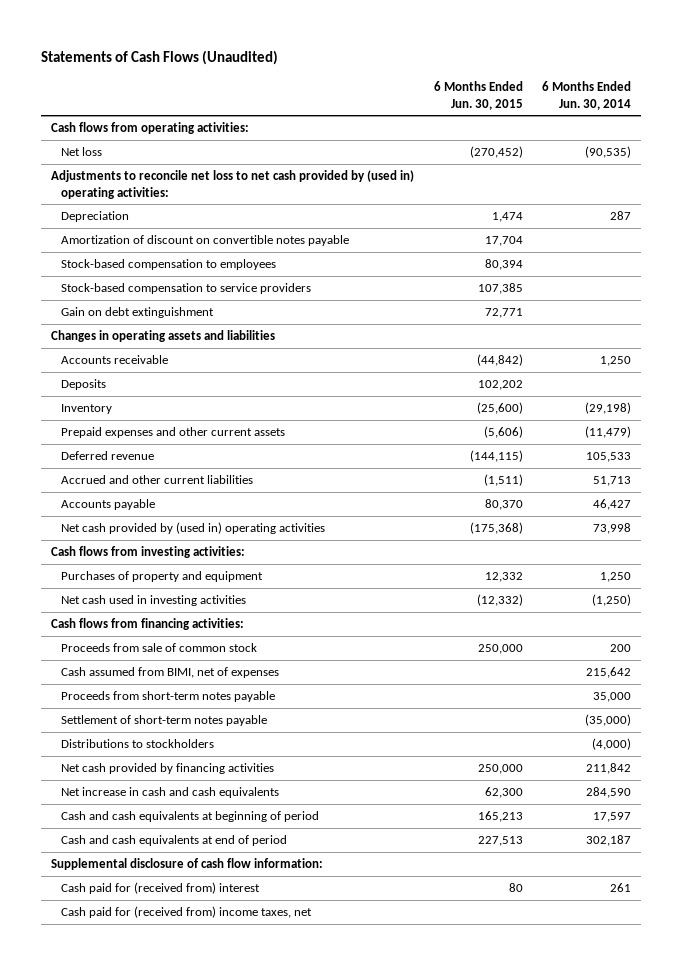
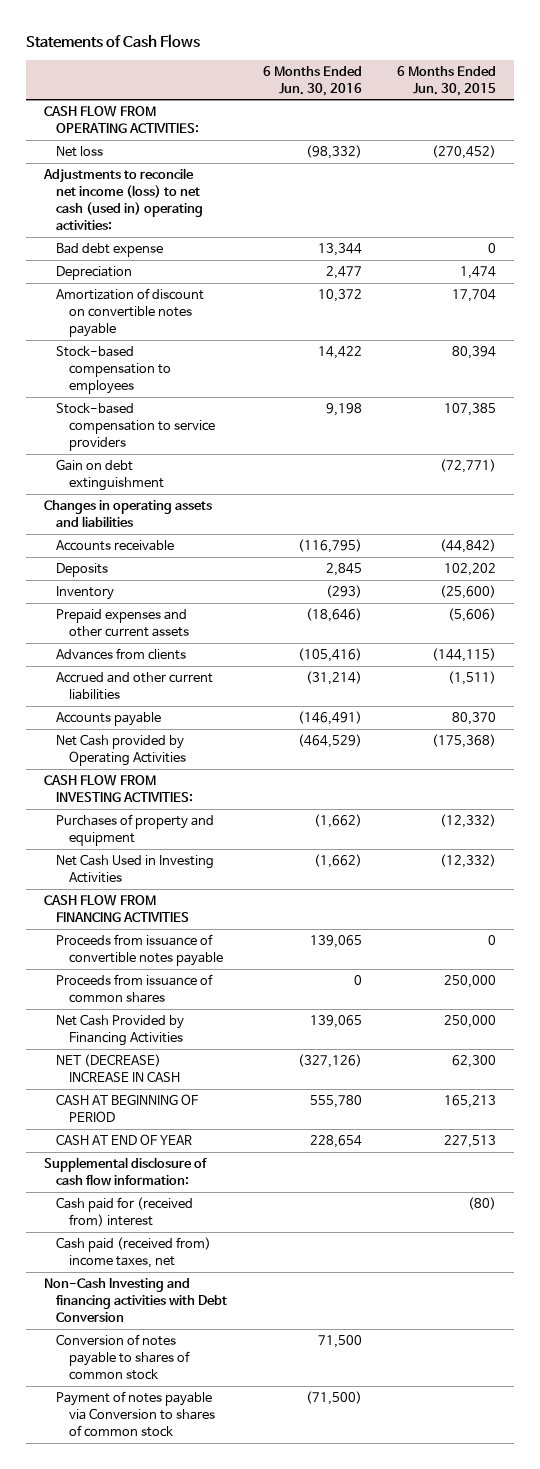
[41,49,279,65] Statements of Cash Flows (Unaudited) -> [26,33,201,48] Statements of Cash Flows
[542,80,632,110] 6 Months Ended Jun. 30, 2014 -> none
none -> [262,65,362,96] 6 Months Ended Jun. 30, 2016
[50,122,249,135] Cash flows from operating activities: -> [44,106,200,134] CASH FLOW FROM OPERATING ACTIVITIES:
[50,170,414,199] Adjustments to reconcile net loss to net cash provided by (used in) operating activities: -> [43,168,204,230] Adjustments to reconcile net income (loss) to net cash (used in) operating activities:
none -> [56,243,164,258] Bad debt expense
[484,308,523,319] 72,771 -> [440,459,497,474] (72,771)
[60,451,154,461] Deferred revenue -> [56,648,187,661] Advances from clients
[60,667,279,679] Cash assumed from BIMI, net of expenses -> none
[60,691,275,703] Proceeds from short-term notes payable -> none
[60,715,267,727] Settlement of short-term notes payable -> none
[60,739,214,749] Distributions to stockholders -> none
[60,522,325,535] Net cash provided by (used in) operating activities -> [56,734,186,767] Net Cash provided by Operating Activities
[50,546,245,559] Cash flows from investing activities: -> [44,775,194,803] CASH FLOW FROM INVESTING ACTIVITIES:
[484,572,523,583] 12,332 -> [440,814,497,829] (12,332)
[60,595,246,607] Net cash used in investing activities -> [56,854,215,884] Net Cash Used in Investing Activities
[50,618,244,631] Cash flows from financing activities: -> [44,895,190,923] CASH FLOW FROM FINANCING ACTIVITIES
none -> [56,934,223,967] Proceeds from issuance of convertible notes payable
[60,643,257,653] Proceeds from sale of common stock -> [56,974,214,1004] Proceeds from issuance of common shares
[60,763,274,775] Net cash provided by financing activities -> [56,1014,185,1047] Net Cash Provided by Financing Activities
[60,787,279,799] Net increase in cash and cash equivalents -> [56,1054,180,1083] NET (DECREASE) INCREASE IN CASH
[60,811,319,823] Cash and cash equivalents at beginning of period -> [56,1094,199,1123] CASH AT BEGINNING OF PERIOD
[60,835,287,847] Cash and cash equivalents at end of period -> [56,1134,193,1146] CASH AT END OF YEAR
[508,883,523,893] 80 -> [468,1197,497,1211] (80)
[60,906,312,919] Cash paid for (received from) income taxes, net -> [56,1237,212,1269] Cash paid (received from) income taxes, net
none -> [44,1278,228,1322] Non-Cash Investing and financing activities with Debt Conversion
none -> [56,1334,190,1380] Conversion of notes payable to shares of common stock
none -> [56,1391,215,1437] Payment of notes payable via Conversion to shares of common stock

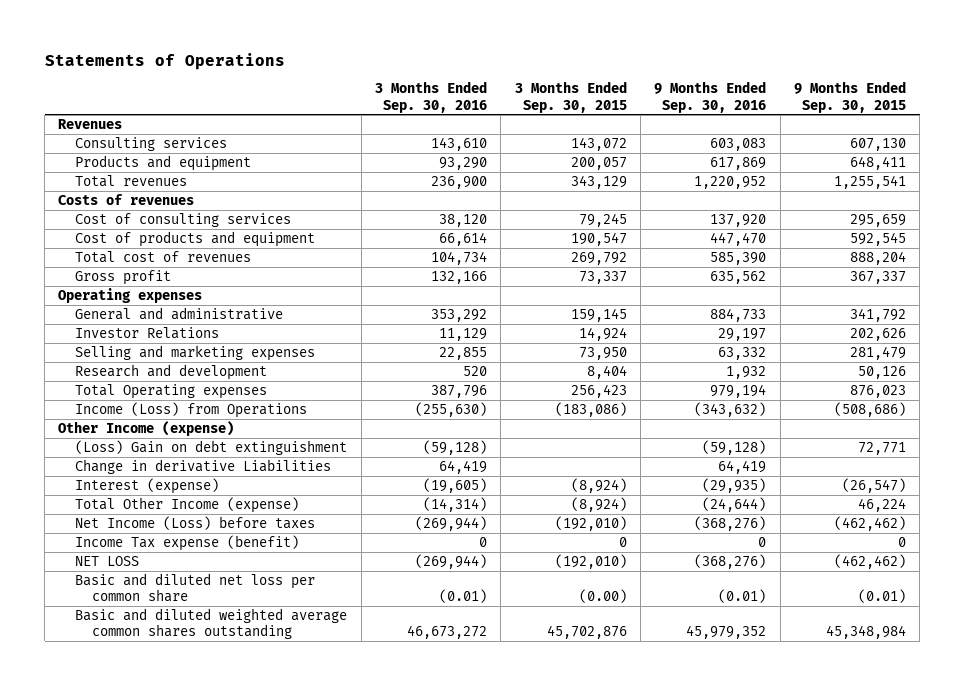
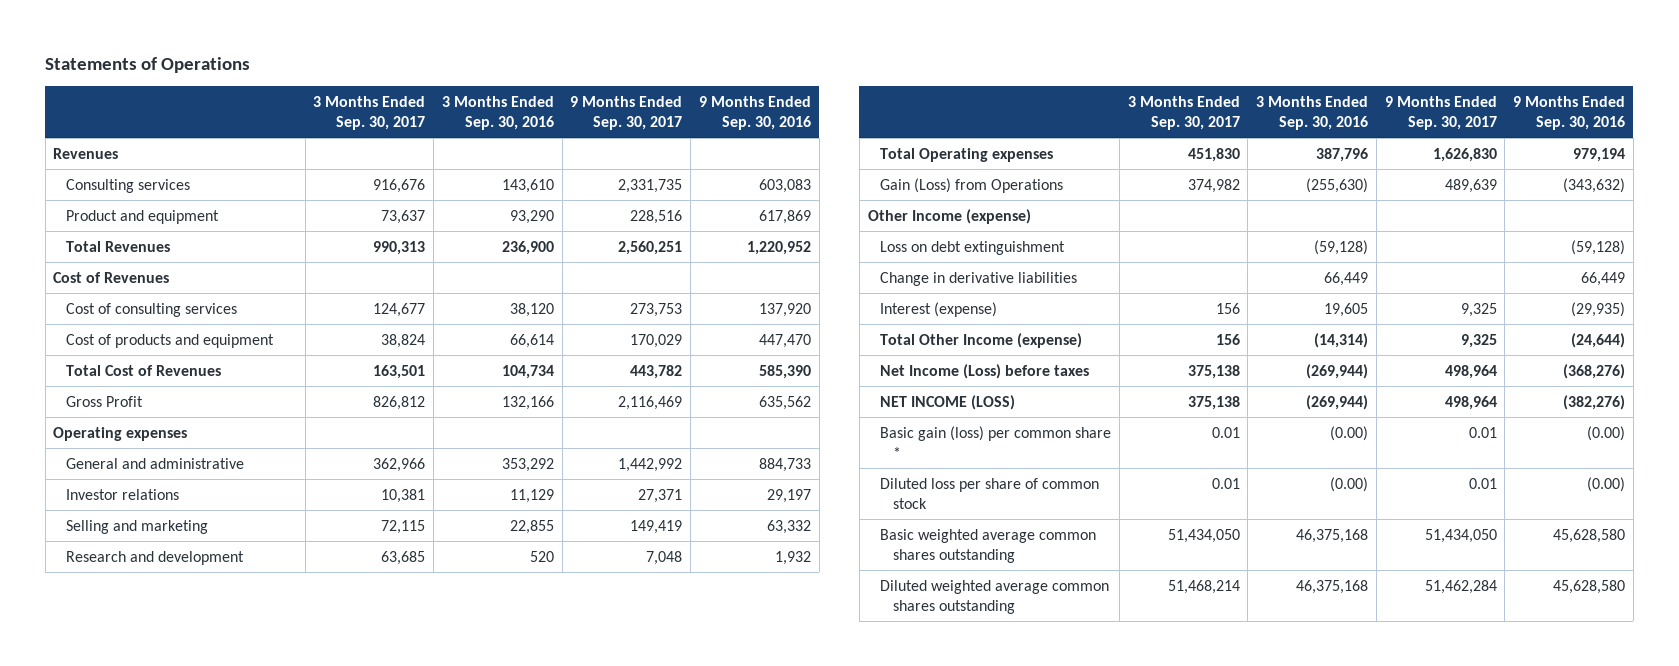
[514,81,627,113] 3 Months Ended Sep. 30, 2015 -> none
[793,81,906,113] 9 Months Ended Sep. 30, 2015 -> none
none -> [313,96,426,130] 3 Months Ended Sep. 30, 2017
none -> [570,96,683,130] 9 Months Ended Sep. 30, 2017
[75,155,252,172] Products and equipment -> [65,209,219,224] Product and equipment
[75,175,188,188] Total revenues -> [65,240,170,252] Total Revenues
[58,194,195,206] Costs of revenues -> [53,271,170,283] Cost of Revenues
[75,251,252,264] Total cost of revenues -> [65,364,221,376] Total Cost of Revenues
[75,270,172,286] Gross profit -> [65,395,143,407] Gross Profit
[75,327,220,340] Investor Relations -> [65,488,179,500] Investor relations
[75,345,316,362] Selling and marketing expenses -> [65,519,208,534] Selling and marketing
[75,402,308,419] Income (Loss) from Operations -> [880,177,1064,193] Gain (Loss) from Operations
[75,440,348,456] (Loss) Gain on debt extinguishment -> [880,240,1066,255] Loss on debt extinguishment
[75,459,332,475] Change in derivative Liabilities -> [880,271,1078,286] Change in derivative liabilities
[438,460,487,475] 64,419 -> [1324,271,1369,286] 66,449
[718,460,767,475] 64,419 -> [1581,271,1626,286] 66,449
[422,478,487,494] (19,605) -> [1324,302,1369,317] 19,605
[75,535,300,552] Income Tax expense (benefit) -> none
[75,556,140,567] NET LOSS -> [880,394,1016,410] NET INCOME (LOSS)
[694,554,767,570] (368,276) -> [1563,394,1626,410] (382,276)
[75,573,316,603] Basic and diluted net loss per common share -> [880,425,1112,458] Basic gain (loss) per common share *
[438,589,487,604] (0.01) -> [1330,425,1369,441] (0.00)
[718,589,767,604] (0.01) -> [1587,425,1626,441] (0.00)
none -> [880,477,1100,509] Diluted loss per share of common stock
[75,608,348,640] Basic and diluted weighted average common shares outstanding -> [880,528,1097,563] Basic weighted average common shares outstanding
[406,625,487,640] 46,673,272 -> [1296,528,1369,543] 46,375,168
[686,625,767,640] 45,979,352 -> [1553,528,1626,543] 45,628,580
none -> [880,579,1110,614] Diluted weighted average common shares outstanding

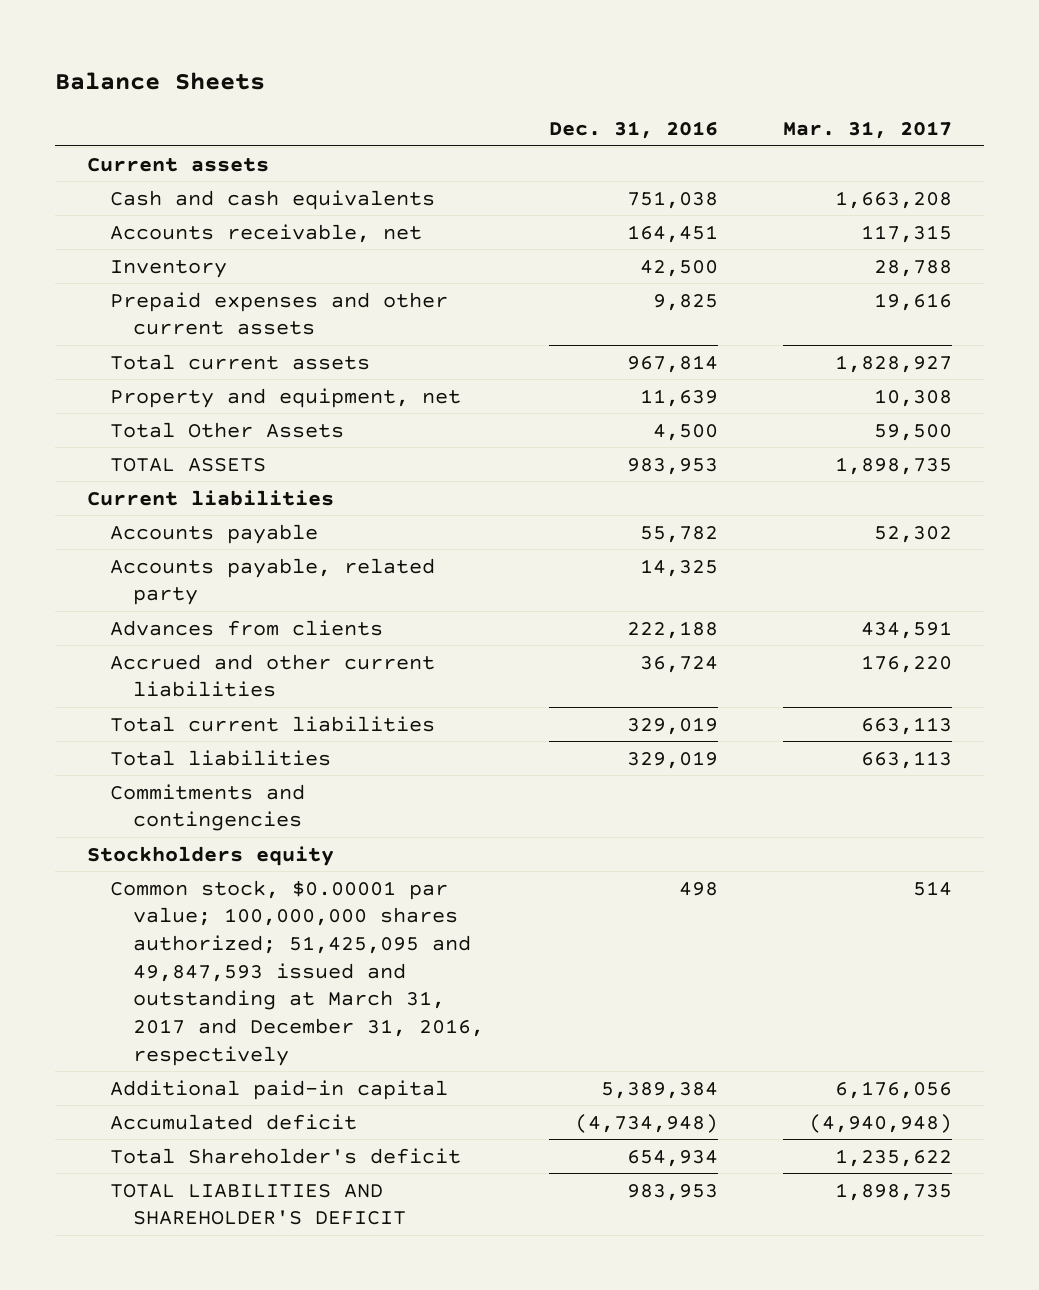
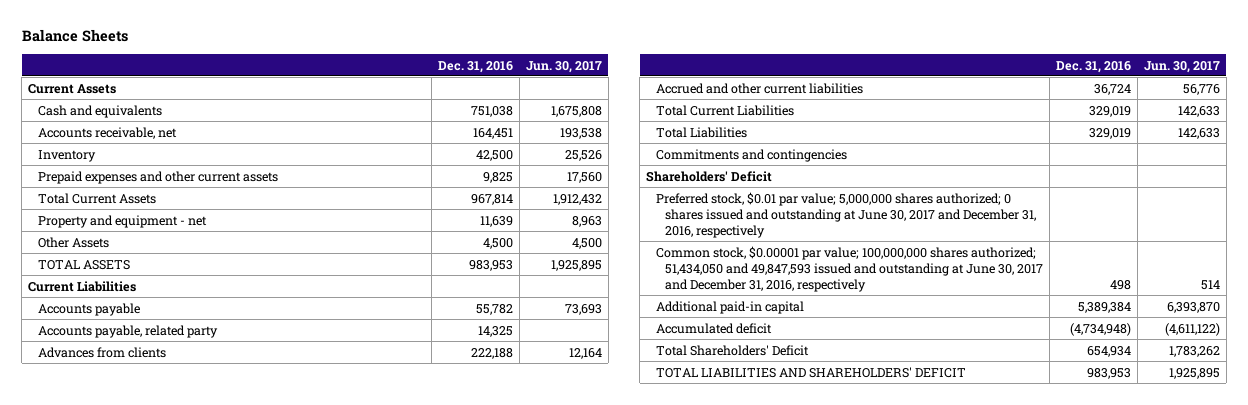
[782,121,952,140] Mar. 31, 2017 -> none
none -> [525,60,602,73] Jun. 30, 2017
[87,157,270,172] Current assets -> [28,83,117,94] Current Assets
[110,189,436,210] Cash and cash equivalents -> [37,104,162,118] Cash and equivalents
[110,353,371,370] Total current assets -> [37,192,156,204] Total Current Assets
[110,387,462,408] Property and equipment, net -> [37,214,207,228] Property and equipment - net
[110,421,345,438] Total Other Assets -> [37,236,109,248] Other Assets
[87,489,335,506] Current liabilities -> [28,280,137,292] Current Liabilities
[110,715,436,732] Total current liabilities -> [655,104,794,116] Total Current Liabilities
[110,749,332,766] Total liabilities -> [655,126,747,138] Total Liabilities
[87,845,335,866] Stockholders equity -> [646,170,773,182] Shareholders' Deficit
none -> [655,191,1037,238] Preferred stock, $0.01 par value; 5,000,000 shares authorized; 0 shares issued and outstanding at June 30, 2017 and December 31, 2016, respectively
[110,879,485,1066] Common stock, $0.00001 par value; 100,000,000 shares authorized; 51,425,095 and 49,847,593 issued and outstanding at March 31, 2017 and December 31, 2016, respectively -> [655,245,1044,292] Common stock, $0.00001 par value; 100,000,000 shares authorized; 51,434,050 and 49,847,593 issued and outstanding at June 30, 2017 and December 31, 2016, respectively
[110,1147,462,1164] Total Shareholder's deficit -> [655,344,809,356] Total Shareholders' Deficit
[110,1183,407,1226] TOTAL LIABILITIES AND SHAREHOLDER'S DEFICIT -> [655,366,966,378] TOTAL LIABILITIES AND SHAREHOLDERS' DEFICIT

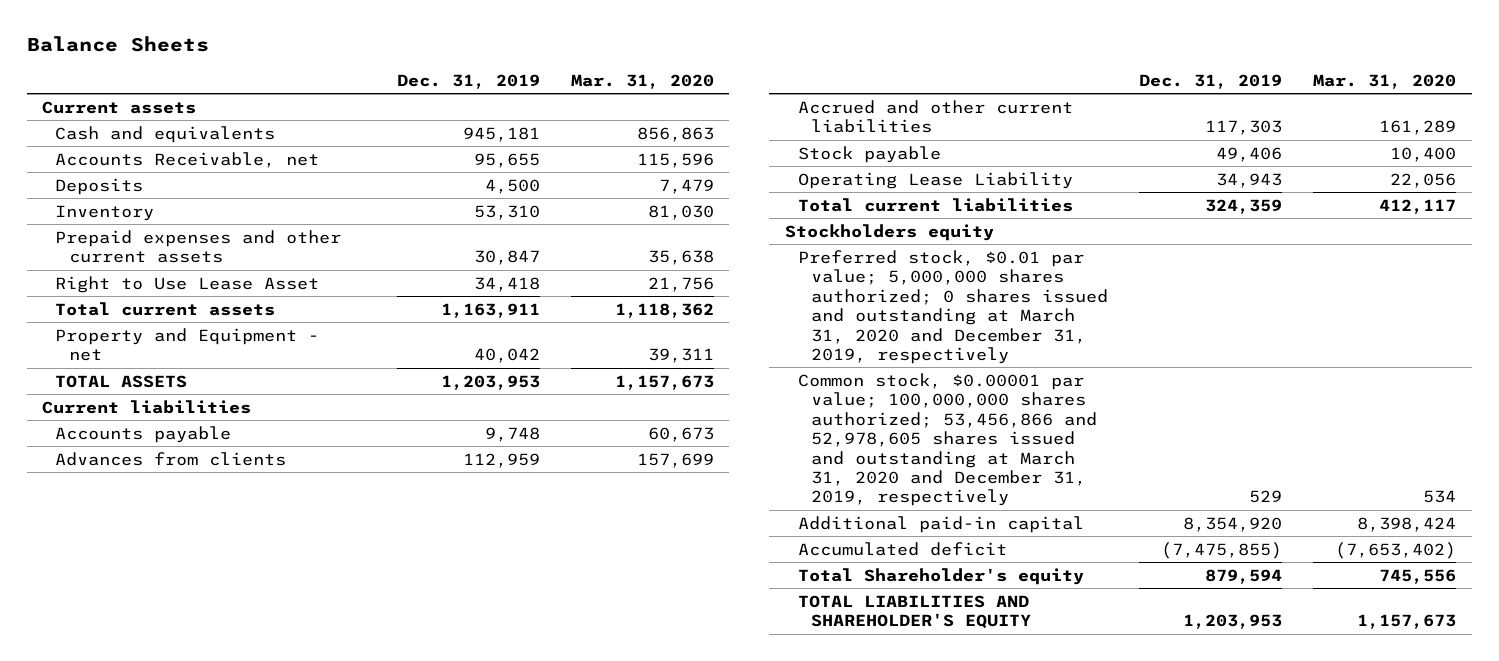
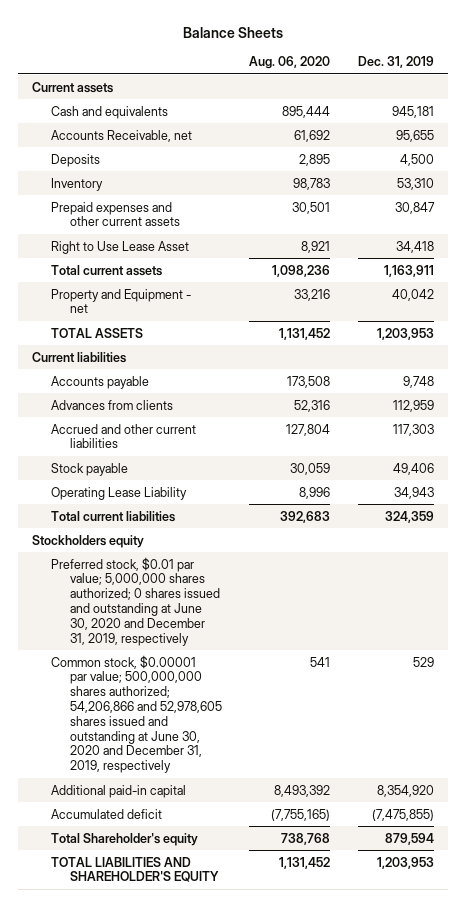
[570,73,714,89] Mar. 31, 2020 -> none
none -> [249,56,331,70] Aug. 06, 2020
[798,249,1109,365] Preferred stock, $0.01 par value; 5,000,000 shares authorized; 0 shares issued and outstanding at March 31, 2020 and December 31, 2019, respectively -> [50,556,220,646] Preferred stock, $0.01 par value; 5,000,000 shares authorized; 0 shares issued and outstanding at June 30, 2020 and December 31, 2019, respectively
[798,372,1098,507] Common stock, $0.00001 par value; 100,000,000 shares authorized; 53,456,866 and 52,978,605 shares issued and outstanding at March 31, 2020 and December 31, 2019, respectively -> [50,654,222,774] Common stock, $0.00001 par value; 500,000,000 shares authorized; 54,206,866 and 52,978,605 shares issued and outstanding at June 30, 2020 and December 31, 2019, respectively

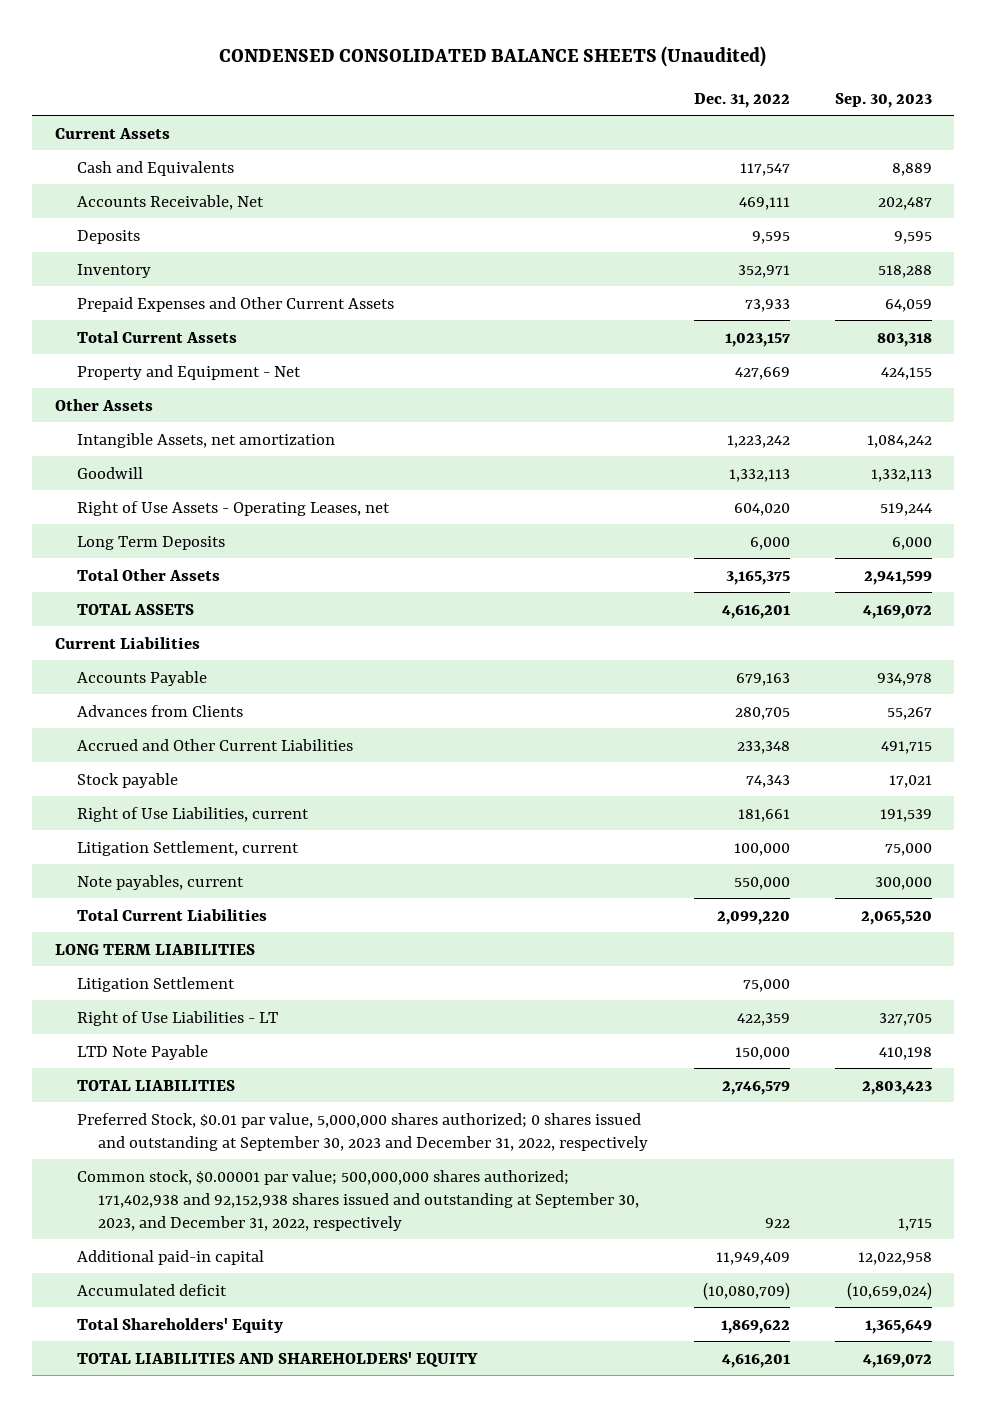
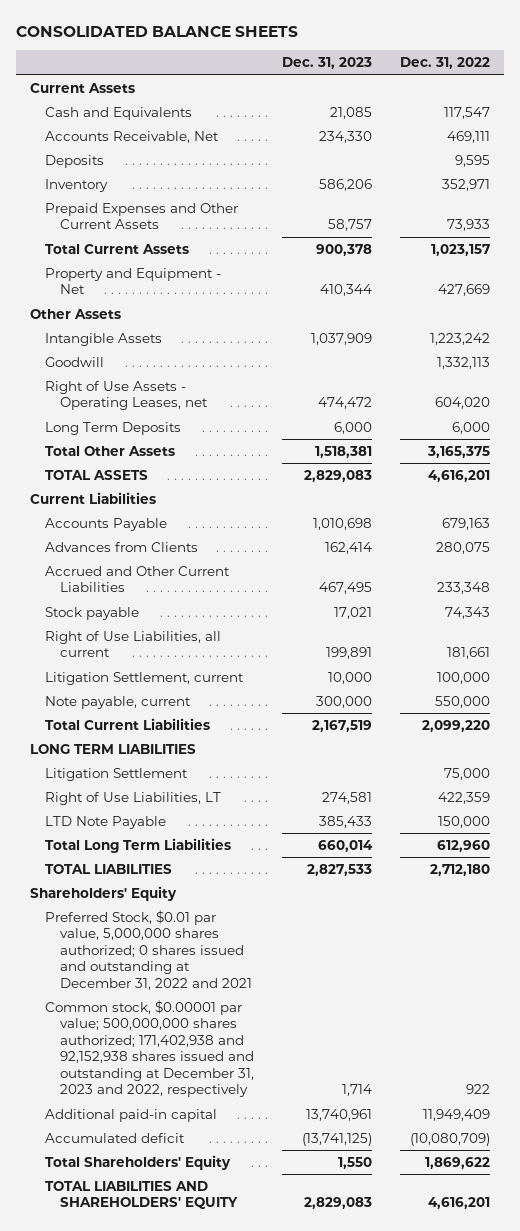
[219,45,767,67] CONDENSED CONSOLIDATED BALANCE SHEETS (Unaudited) -> [15,25,298,37] CONSOLIDATED BALANCE SHEETS
[834,92,932,108] Sep. 30, 2023 -> none
none -> [282,57,373,70] Dec. 31, 2023
[76,432,335,448] Intangible Assets, net amortization -> [45,332,163,346] Intangible Assets
[734,706,790,720] 280,705 -> [435,541,490,554] 280,075
[76,806,309,822] Right of Use Liabilities, current -> [45,630,222,658] Right of Use Liabilities, all current
[76,874,244,890] Note payables, current -> [45,695,192,709] Note payable, current
[76,1010,278,1026] Right of Use Liabilities - LT -> [45,791,222,805] Right of Use Liabilities, LT
none -> [45,837,232,853] Total Long Term Liabilities
[721,1080,790,1095] 2,746,579 -> [429,863,490,876] 2,712,180
none -> [29,885,177,901] Shareholders' Equity
[76,1112,649,1151] Preferred Stock, $0.01 par value, 5,000,000 shares authorized; 0 shares issued and outstanding at September 30, 2023 and December 31, 2022, respectively -> [45,909,253,990] Preferred Stock, $0.01 par value, 5,000,000 shares authorized; 0 shares issued and outstanding at December 31, 2022 and 2021
[76,1169,640,1231] Common stock, $0.00001 par value; 500,000,000 shares authorized; 171,402,938 and 92,152,938 shares issued and outstanding at September 30, 2023, and December 31, 2022, respectively -> [45,999,255,1098] Common stock, $0.00001 par value; 500,000,000 shares authorized; 171,402,938 and 92,152,938 shares issued and outstanding at December 31, 2023 and 2022, respectively

